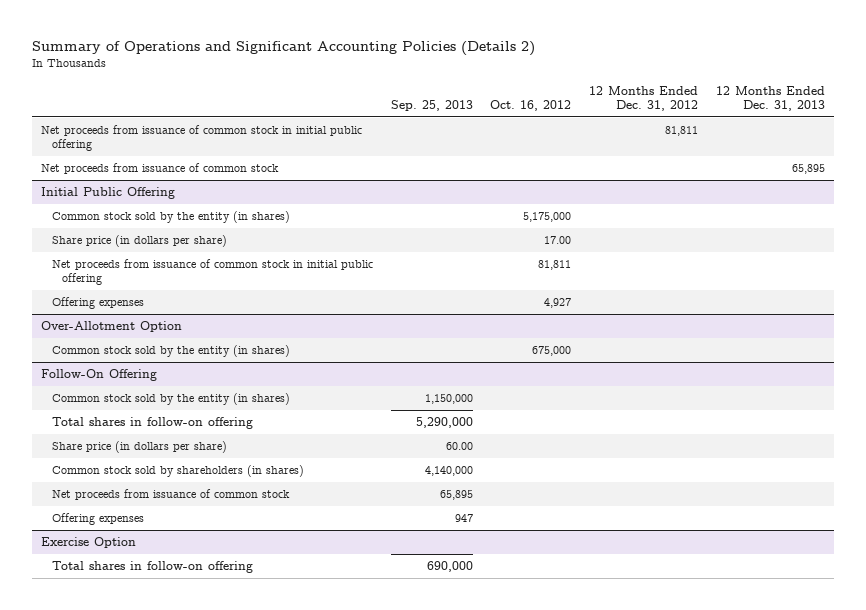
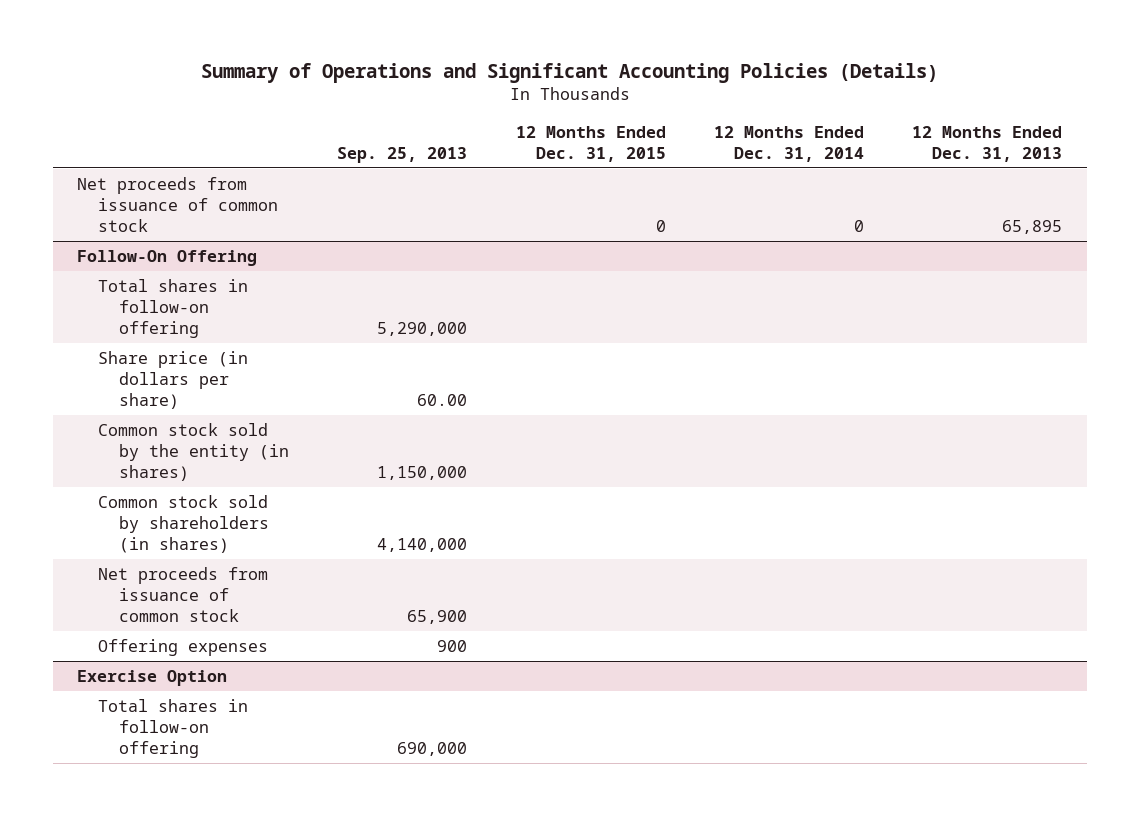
[31,40,535,56] Summary of Operations and Significant Accounting Policies (Details 2) -> [200,63,938,84] Summary of Operations and Significant Accounting Policies (Details)
[490,99,572,111] Oct. 16, 2012 -> none
[589,85,699,111] 12 Months Ended Dec. 31, 2012 -> none
none -> [515,125,666,162] 12 Months Ended Dec. 31, 2015
none -> [714,125,865,162] 12 Months Ended Dec. 31, 2014
[40,124,362,152] Net proceeds from issuance of common stock in initial public offering -> none
[40,186,175,199] Initial Public Offering -> none
[51,210,290,223] Common stock sold by the entity (in shares) -> none
[51,234,227,247] Share price (in dollars per share) -> none
[51,258,373,286] Net proceeds from issuance of common stock in initial public offering -> none
[51,296,144,309] Offering expenses -> none
[40,320,182,332] Over-Allotment Option -> none
[51,344,290,357] Common stock sold by the entity (in shares) -> none
[51,392,290,405] Common stock sold by the entity (in shares) -> [97,422,289,482] Common stock sold by the entity (in shares)
[439,489,473,500] 65,895 -> [407,610,468,625] 65,900
[454,513,473,522] 947 -> [437,639,468,652] 900

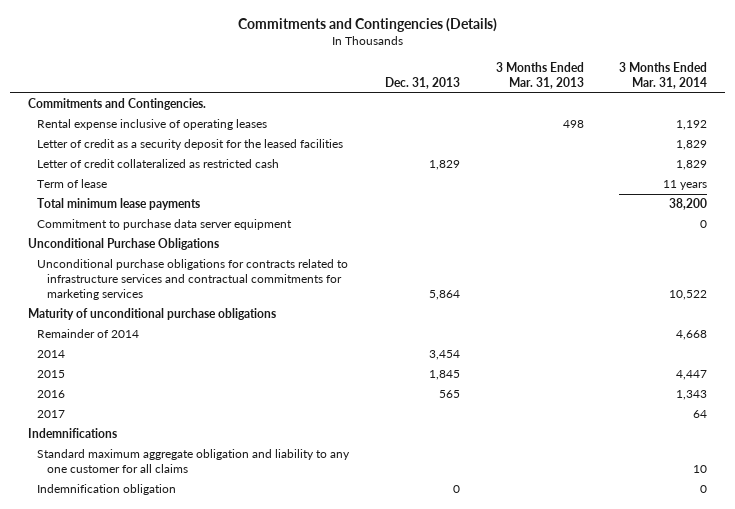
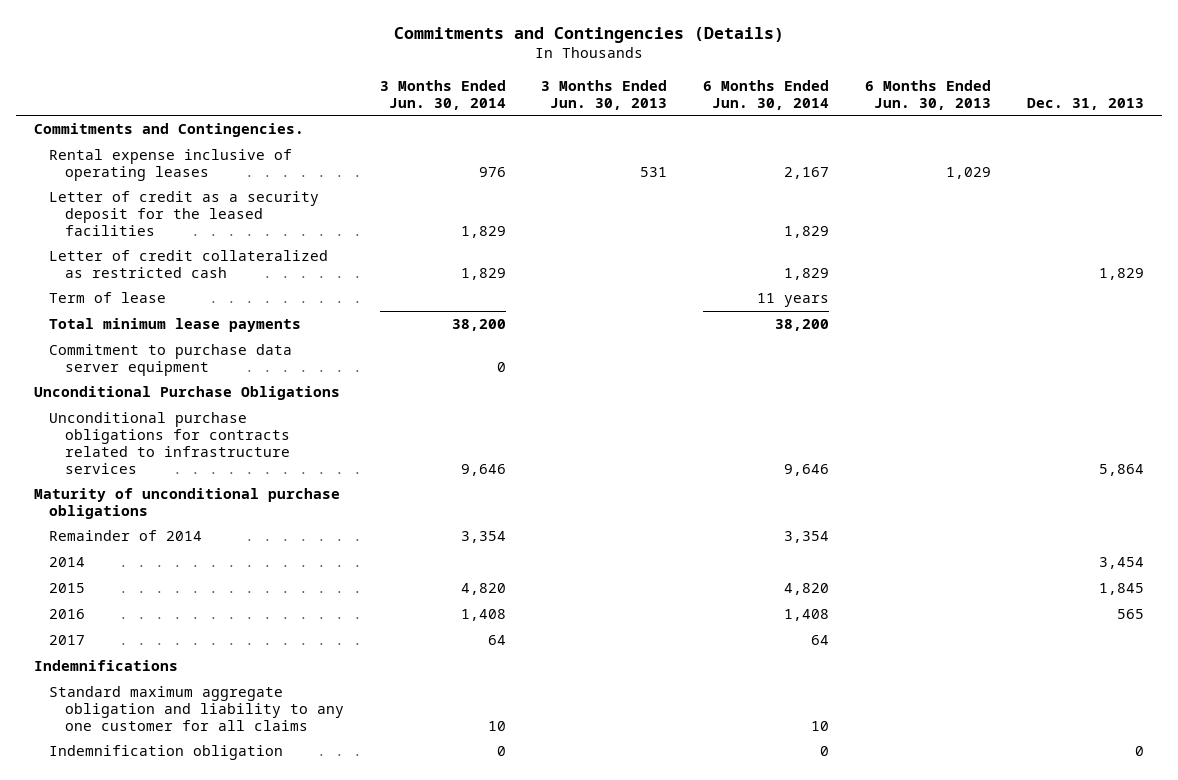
[495,62,584,89] 3 Months Ended Mar. 31, 2013 -> none
[619,62,708,89] 3 Months Ended Mar. 31, 2014 -> none
none -> [379,79,506,110] 3 Months Ended Jun. 30, 2014
none -> [541,79,668,110] 3 Months Ended Jun. 30, 2013
none -> [703,79,830,110] 6 Months Ended Jun. 30, 2014
none -> [865,79,992,110] 6 Months Ended Jun. 30, 2013
[37,259,349,301] Unconditional purchase obligations for contracts related to infrastructure services and contractual commitments for marketing services -> [49,412,290,474] Unconditional purchase obligations for contracts related to infrastructure services

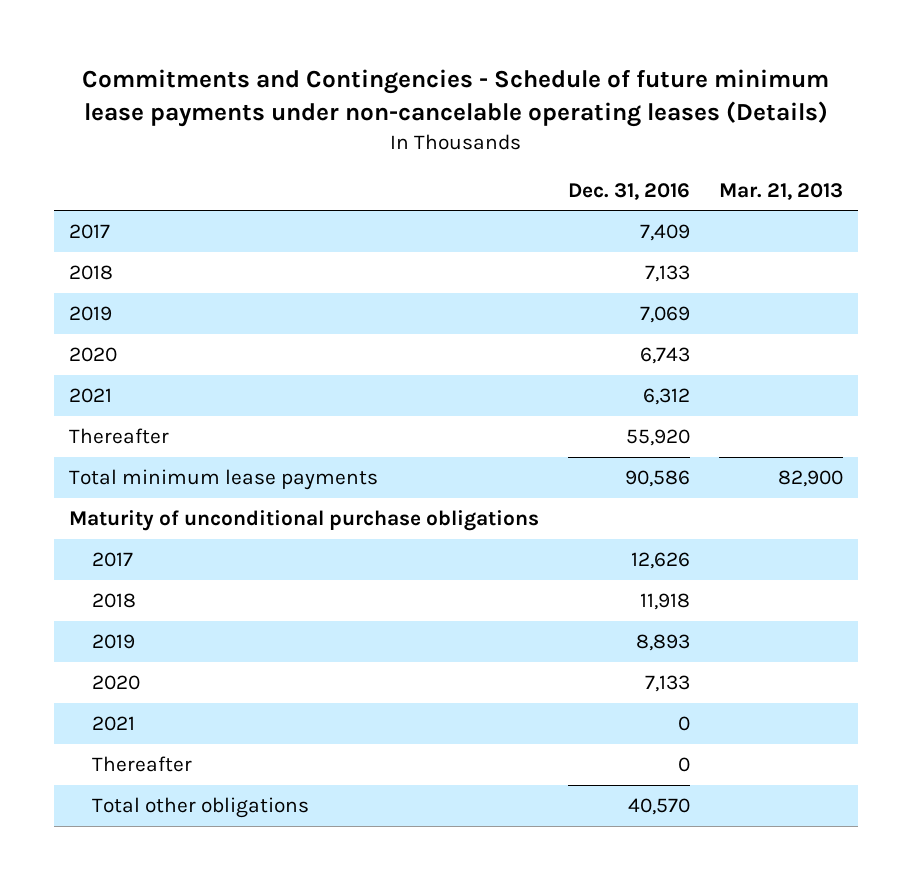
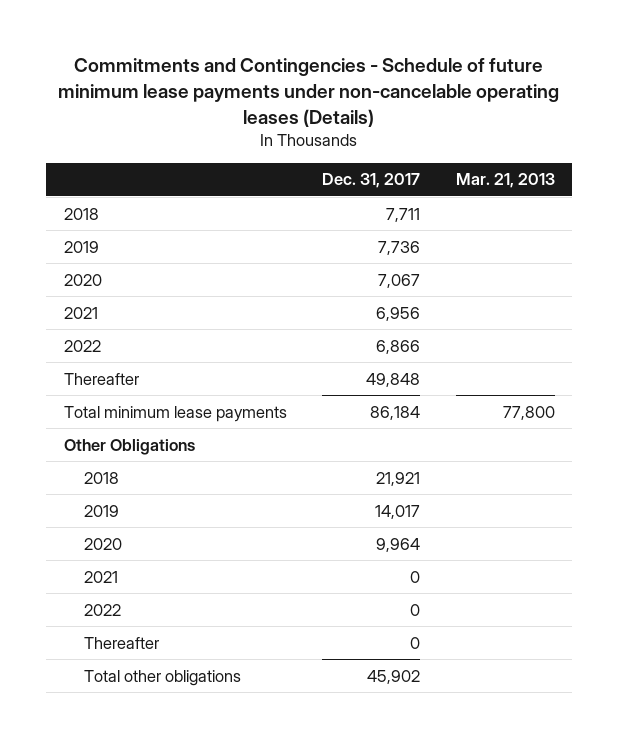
[568,182,691,200] Dec. 31, 2016 -> none
none -> [322,173,421,189] Dec. 31, 2017
[68,223,110,239] 2017 -> none
none -> [63,339,101,352] 2022
[68,509,539,531] Maturity of unconditional purchase obligations -> none
[91,551,133,567] 2017 -> none
[778,469,844,487] 82,900 -> [502,405,555,420] 77,800
none -> [63,438,195,455] Other Obligations
none -> [83,603,121,616] 2022

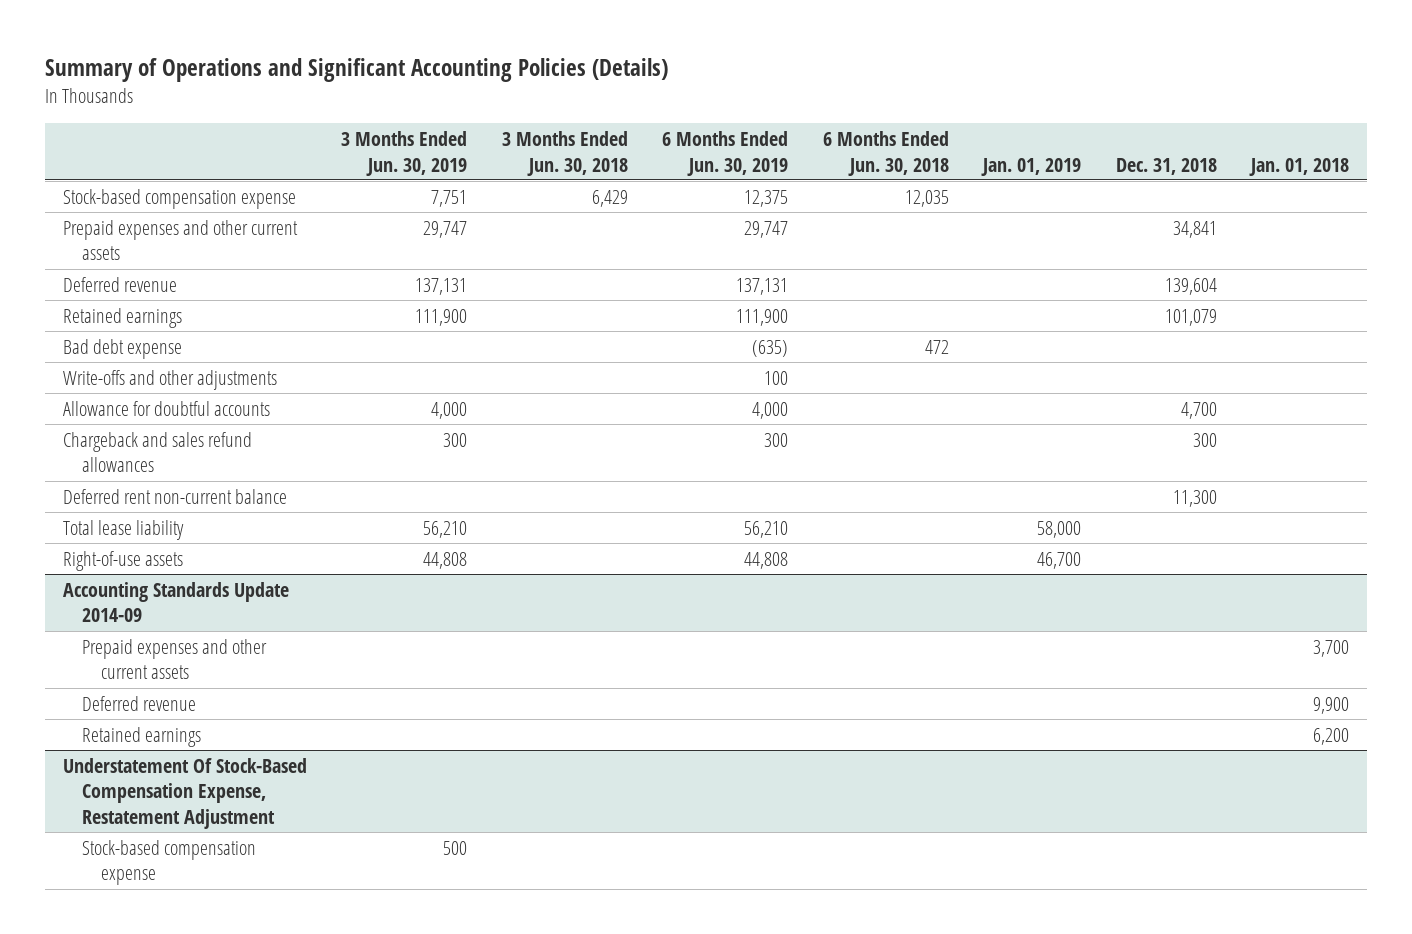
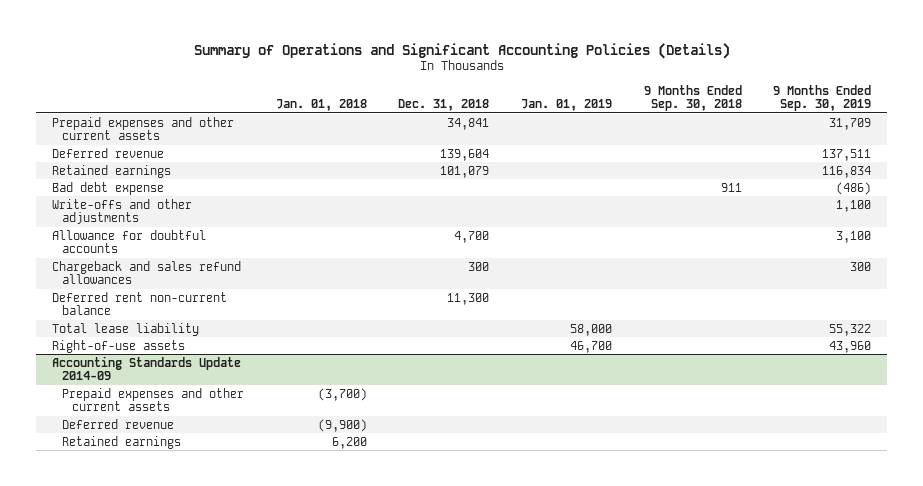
[341,130,468,176] 3 Months Ended Jun. 30, 2019 -> none
[501,130,628,176] 3 Months Ended Jun. 30, 2018 -> none
[662,130,789,176] 6 Months Ended Jun. 30, 2019 -> none
[822,130,949,176] 6 Months Ended Jun. 30, 2018 -> none
none -> [643,84,742,112] 9 Months Ended Sep. 30, 2018
none -> [773,84,872,112] 9 Months Ended Sep. 30, 2019
[62,188,296,209] Stock-based compensation expense -> none
[1313,639,1350,657] 3,700 -> [317,387,367,401] (3,700)
[1313,696,1350,714] 9,900 -> [317,418,367,432] (9,900)
[62,757,307,830] Understatement Of Stock-Based Compensation Expense, Restatement Adjustment -> none
[81,839,256,886] Stock-based compensation expense -> none

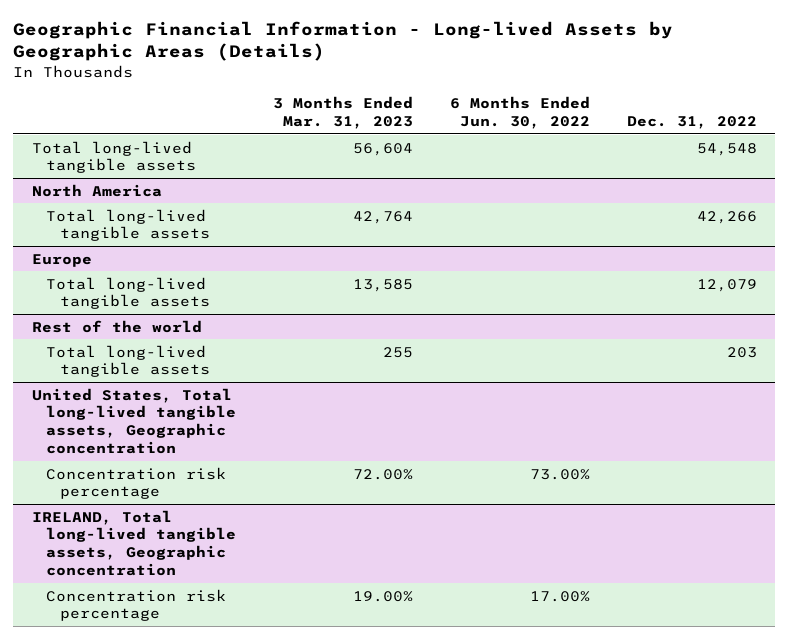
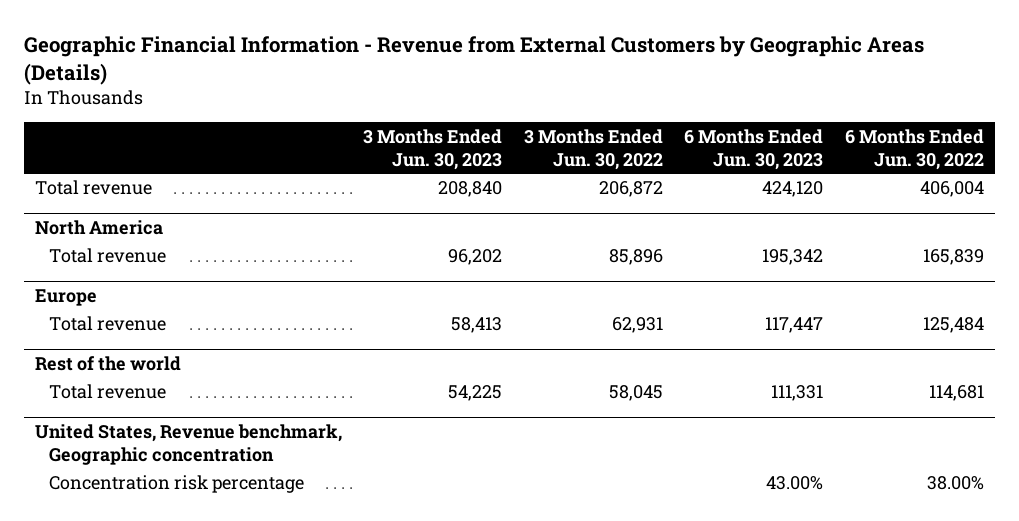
[13,21,674,62] Geographic Financial Information - Long-lived Assets by Geographic Areas (Details) -> [24,35,925,85] Geographic Financial Information - Revenue from External Customers by Geographic Areas (Details)
[272,96,413,130] 3 Months Ended Mar. 31, 2023 -> none
[626,116,757,130] Dec. 31, 2022 -> none
none -> [363,128,503,170] 3 Months Ended Jun. 30, 2023
none -> [523,128,663,170] 3 Months Ended Jun. 30, 2022
none -> [684,128,824,170] 6 Months Ended Jun. 30, 2023
[31,140,196,174] Total long-lived tangible assets -> none
none -> [34,180,152,196] Total revenue
[45,208,210,242] Total long-lived tangible assets -> none
none -> [49,248,167,264] Total revenue
[45,276,210,310] Total long-lived tangible assets -> none
none -> [49,316,167,332] Total revenue
[45,344,210,378] Total long-lived tangible assets -> none
[31,387,236,455] United States, Total long-lived tangible assets, Geographic concentration -> none
[45,466,226,500] Concentration risk percentage -> none
[31,509,236,577] IRELAND, Total long-lived tangible assets, Geographic concentration -> none
[45,588,226,622] Concentration risk percentage -> none
none -> [49,384,167,400] Total revenue
none -> [34,424,342,466] United States, Revenue benchmark, Geographic concentration
none -> [49,475,305,494] Concentration risk percentage

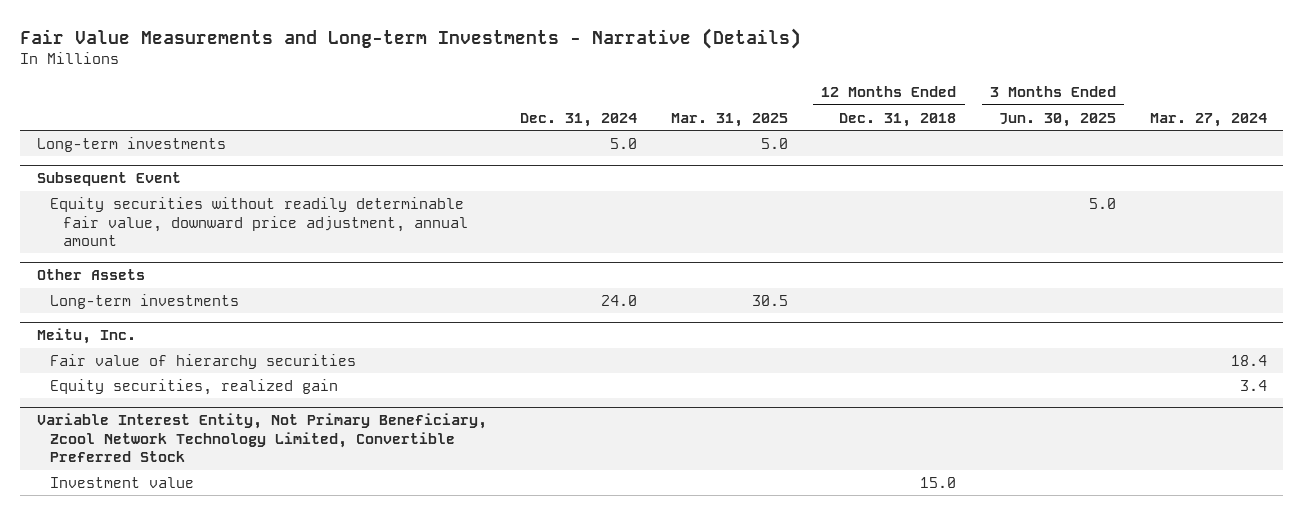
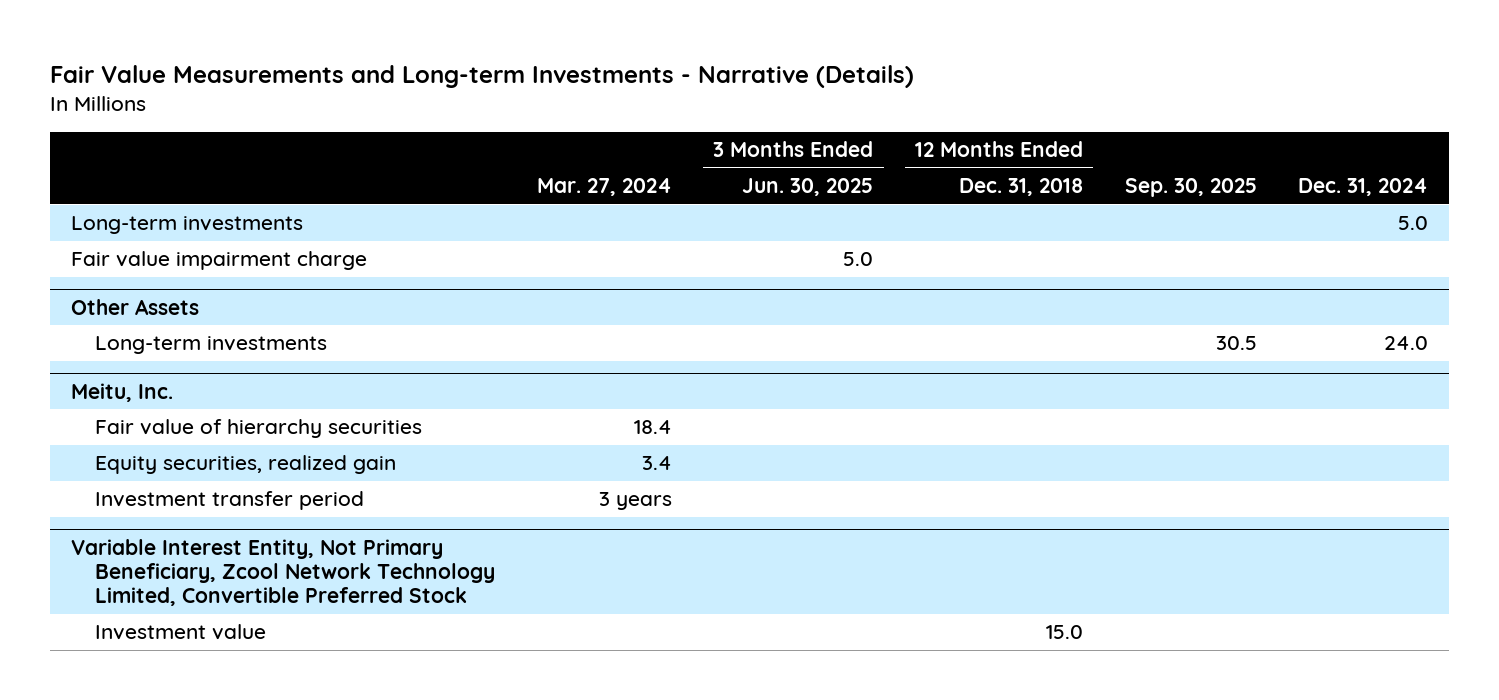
[670,112,788,127] Mar. 31, 2025 -> none
none -> [1124,178,1257,198] Sep. 30, 2025
[36,172,181,187] Subsequent Event -> none
[49,197,468,247] Equity securities without readily determinable fair value, downward price adjustment, annual amount -> none
none -> [71,251,368,271] Fair value impairment charge
none -> [95,491,365,511] Investment transfer period

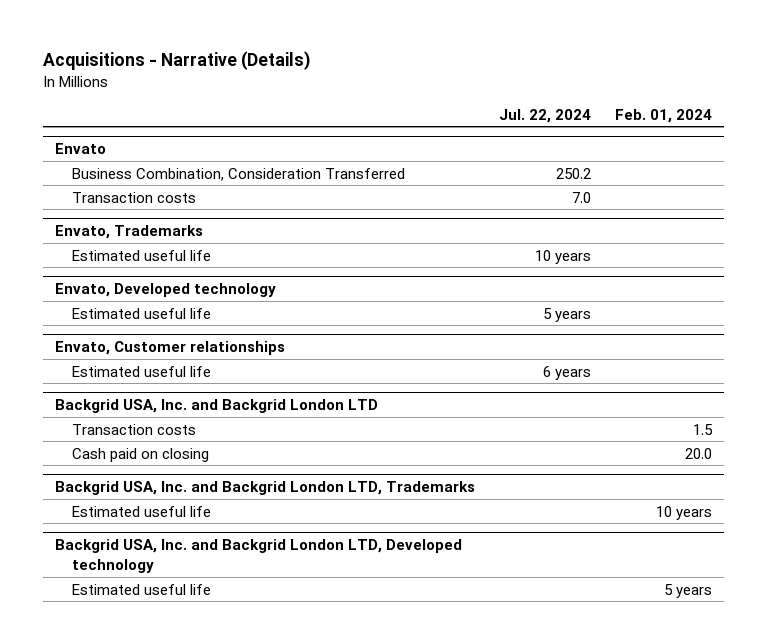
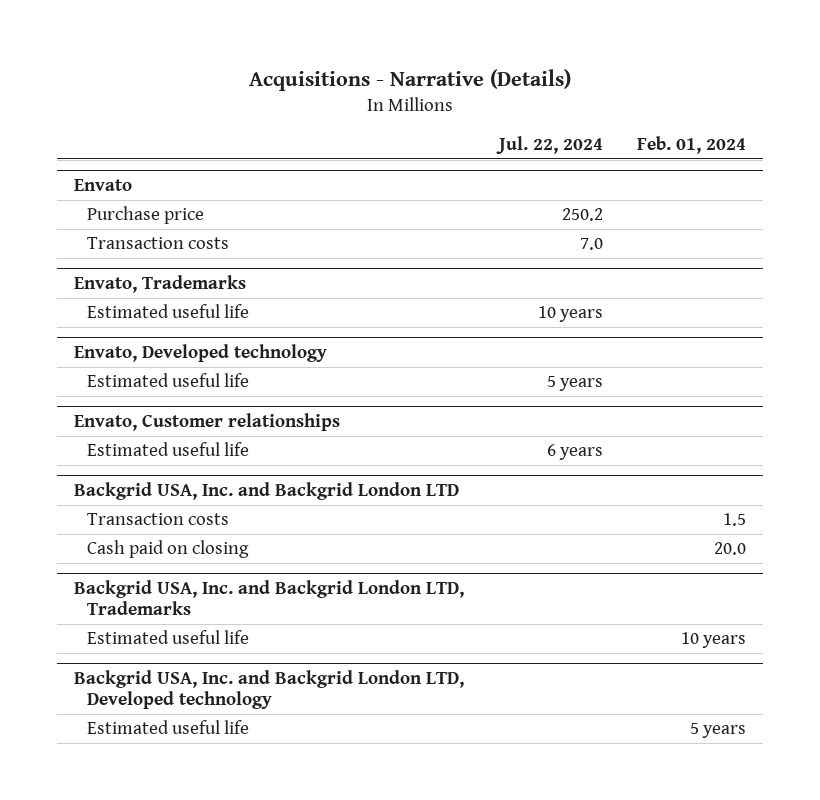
[72,167,406,181] Business Combination, Consideration Transferred -> [87,206,205,225] Purchase price

